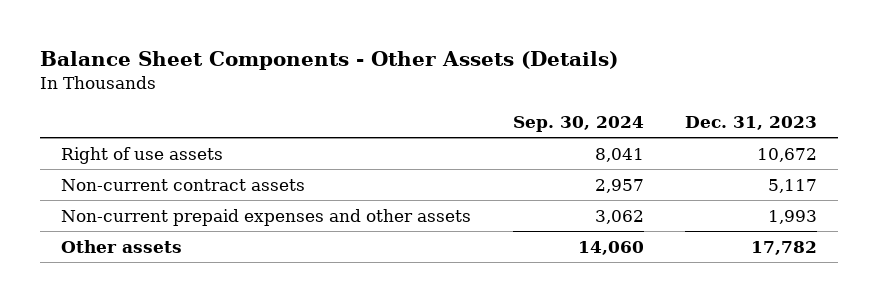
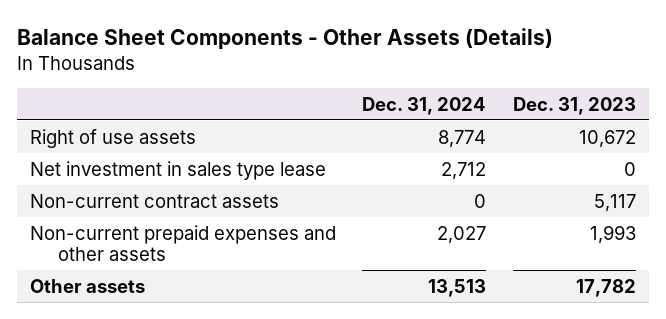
[512,115,644,132] Sep. 30, 2024 -> none
none -> [362,96,487,115] Dec. 31, 2024
none -> [30,160,327,180] Net investment in sales type lease

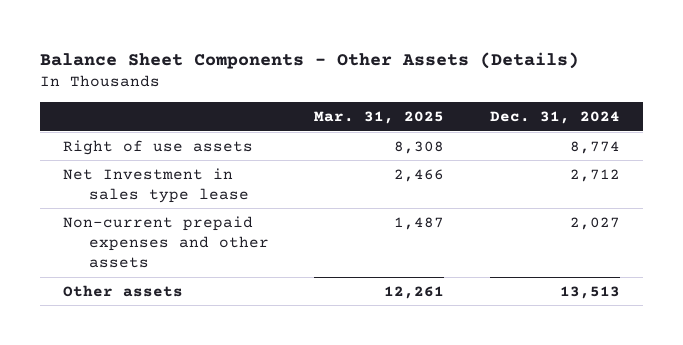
[512,96,636,115] Dec. 31, 2023 -> none
none -> [314,111,445,125] Mar. 31, 2025
[30,193,280,208] Non-current contract assets -> none
[30,160,327,180] Net investment in sales type lease -> [63,167,249,204] Net Investment in sales type lease

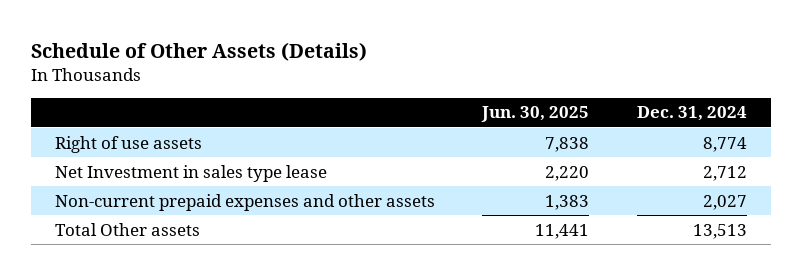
[40,52,580,70] Balance Sheet Components - Other Assets (Details) -> [31,41,368,61] Schedule of Other Assets (Details)
[314,111,445,125] Mar. 31, 2025 -> none
none -> [481,106,590,123] Jun. 30, 2025
[63,284,184,297] Other assets -> [54,222,200,236] Total Other assets

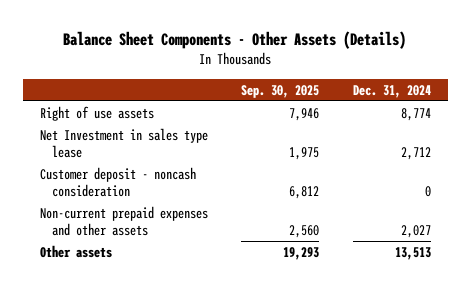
[31,41,368,61] Schedule of Other Assets (Details) -> [63,31,407,50] Balance Sheet Components - Other Assets (Details)
[481,106,590,123] Jun. 30, 2025 -> none
none -> [241,84,320,98] Sep. 30, 2025
none -> [39,167,196,198] Customer deposit - noncash consideration
[54,222,200,236] Total Other assets -> [39,245,112,259] Other assets

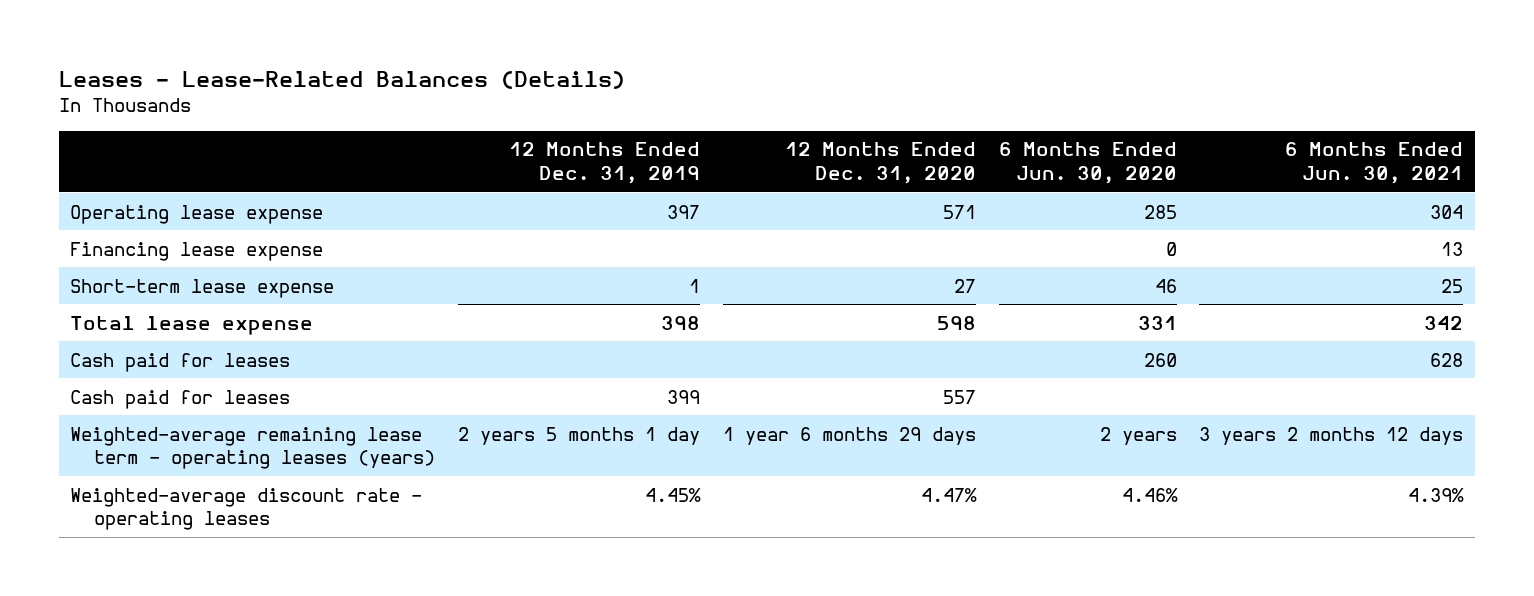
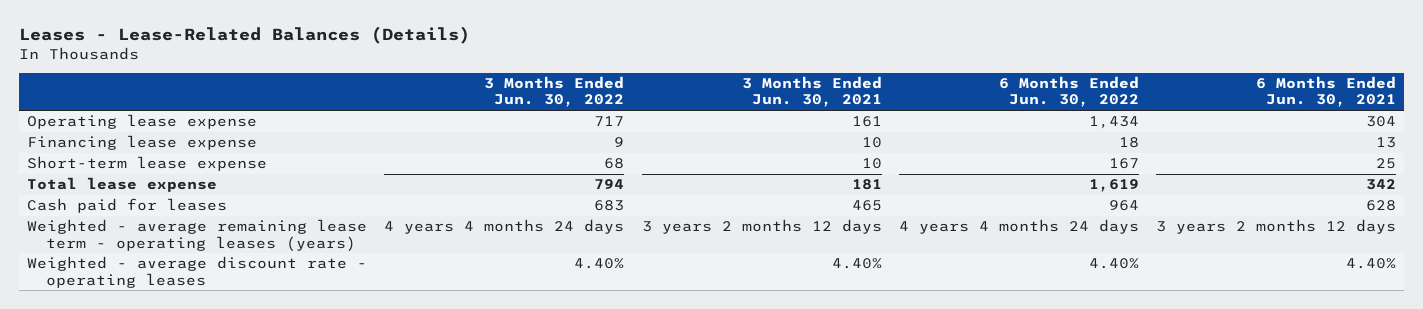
[508,142,700,185] 12 Months Ended Dec. 31, 2019 -> none
[784,142,976,185] 12 Months Ended Dec. 31, 2020 -> none
[998,142,1177,185] 6 Months Ended Jun. 30, 2020 -> none
none -> [484,76,625,108] 3 Months Ended Jun. 30, 2022
none -> [741,76,882,108] 3 Months Ended Jun. 30, 2021
none -> [998,76,1139,108] 6 Months Ended Jun. 30, 2022
[70,389,291,409] Cash paid for leases -> none
[70,426,435,470] Weighted-average remaining lease term - operating leases (years) -> [27,219,368,252] Weighted - average remaining lease term - operating leases (years)
[70,487,423,531] Weighted-average discount rate - operating leases -> [27,256,368,288] Weighted - average discount rate - operating leases
[1408,487,1465,502] 4.39% -> [1345,258,1396,270] 4.40%

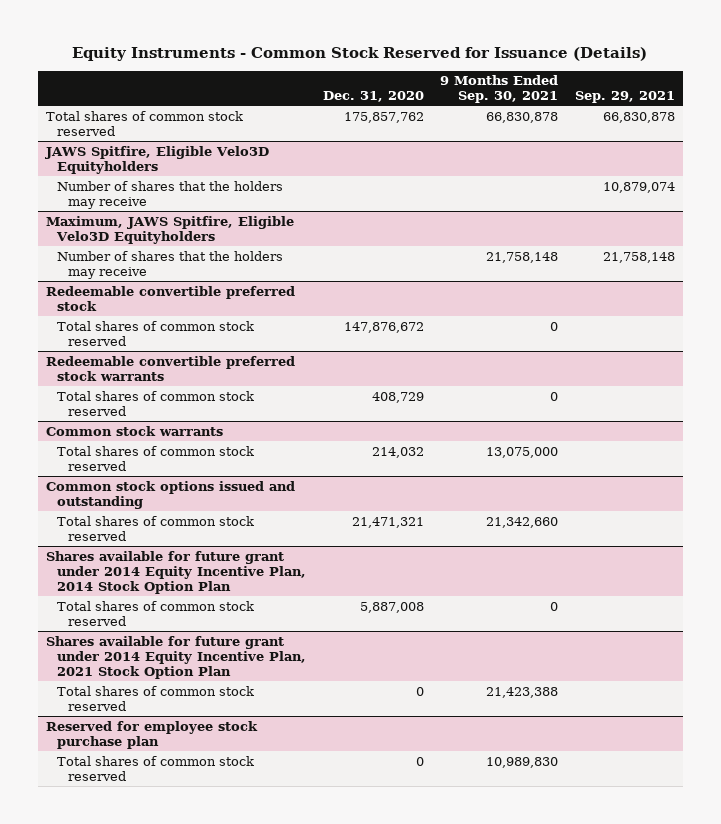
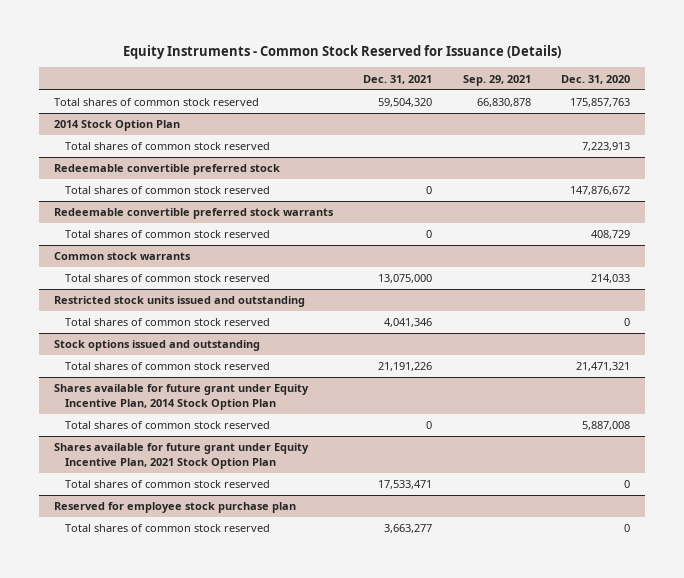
[440,75,559,104] 9 Months Ended Sep. 30, 2021 -> none
none -> [363,74,433,84] Dec. 31, 2021
[45,145,270,174] JAWS Spitfire, Eligible Velo3D Equityholders -> none
[56,180,283,209] Number of shares that the holders may receive -> none
[46,215,295,244] Maximum, JAWS Spitfire, Eligible Velo3D Equityholders -> none
[56,250,283,279] Number of shares that the holders may receive -> none
[343,111,424,123] 175,857,762 -> [569,98,630,108] 175,857,763
none -> [54,120,181,132] 2014 Stock Option Plan
none -> [65,142,271,151] Total shares of common stock reserved
[371,446,424,458] 214,032 -> [590,274,630,284] 214,033
none -> [54,296,306,308] Restricted stock units issued and outstanding
none -> [65,318,271,327] Total shares of common stock reserved
[46,480,296,509] Common stock options issued and outstanding -> [54,340,261,352] Stock options issued and outstanding
[46,550,306,594] Shares available for future grant under 2014 Equity Incentive Plan, 2014 Stock Option Plan -> [54,384,310,410] Shares available for future grant under Equity Incentive Plan, 2014 Stock Option Plan
[46,635,306,679] Shares available for future grant under 2014 Equity Incentive Plan, 2021 Stock Option Plan -> [54,443,310,469] Shares available for future grant under Equity Incentive Plan, 2021 Stock Option Plan

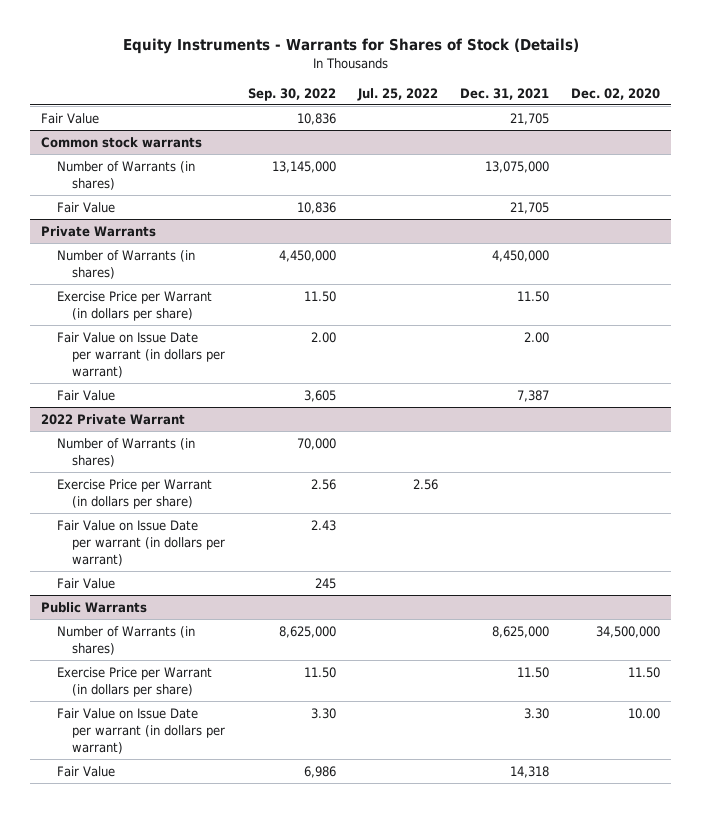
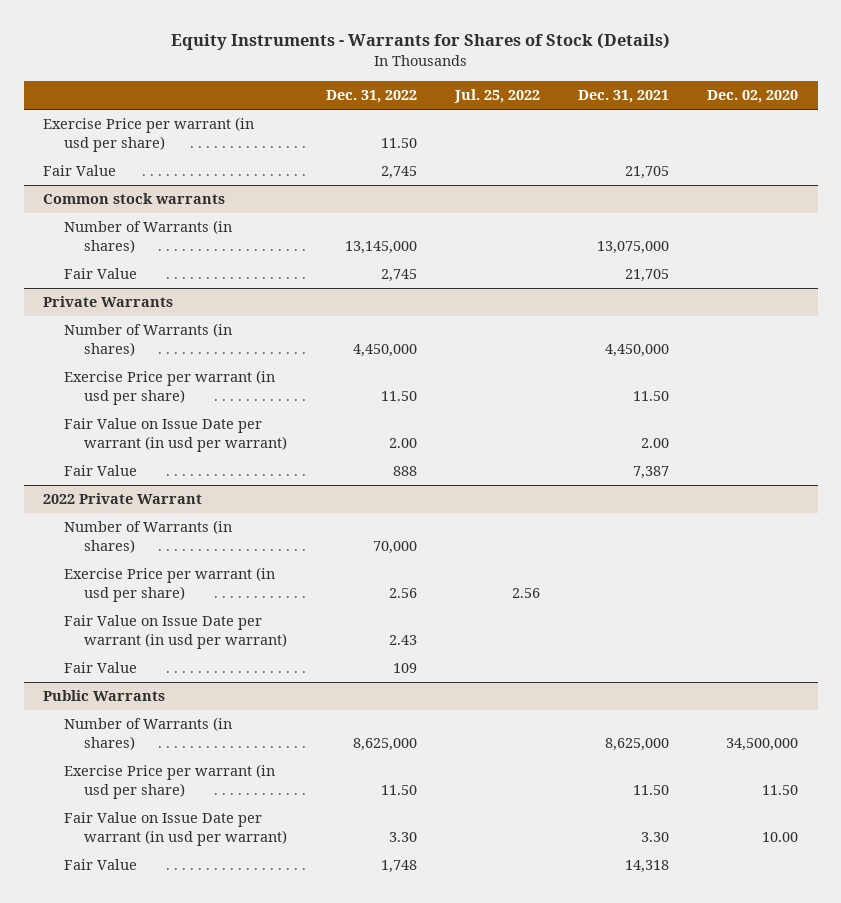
[247,87,336,101] Sep. 30, 2022 -> none
none -> [325,90,417,104] Dec. 31, 2022
none -> [43,117,255,153] Exercise Price per warrant (in usd per share)
[56,290,212,321] Exercise Price per Warrant (in dollars per share) -> [63,370,275,406] Exercise Price per warrant (in usd per share)
[56,331,226,378] Fair Value on Issue Date per warrant (in dollars per warrant) -> [63,418,288,453] Fair Value on Issue Date per warrant (in usd per warrant)
[56,478,212,509] Exercise Price per Warrant (in dollars per share) -> [63,567,275,603] Exercise Price per warrant (in usd per share)
[56,519,226,566] Fair Value on Issue Date per warrant (in dollars per warrant) -> [63,615,288,650] Fair Value on Issue Date per warrant (in usd per warrant)
[56,666,212,697] Exercise Price per Warrant (in dollars per share) -> [63,764,275,800] Exercise Price per warrant (in usd per share)
[56,707,226,754] Fair Value on Issue Date per warrant (in dollars per warrant) -> [63,812,288,847] Fair Value on Issue Date per warrant (in usd per warrant)

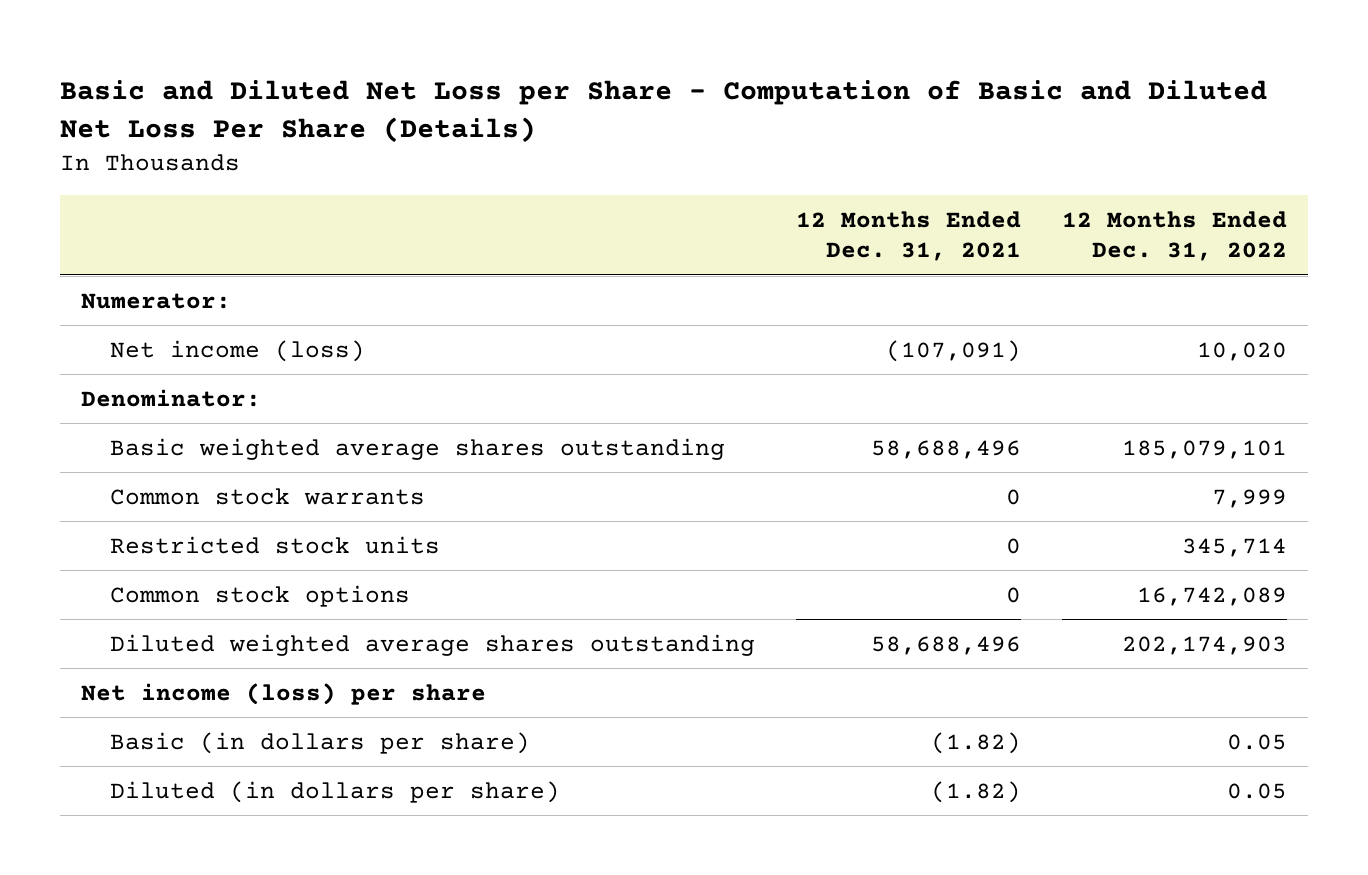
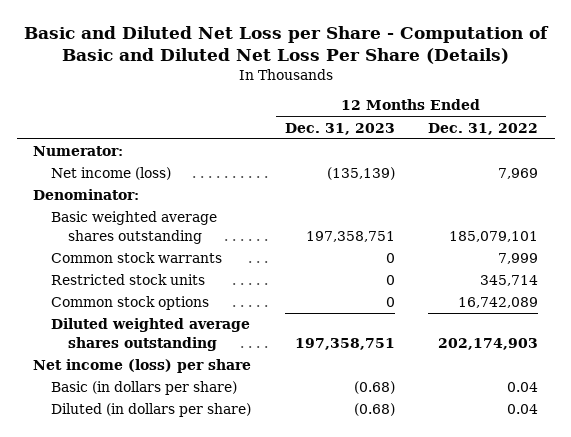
[796,210,1022,262] 12 Months Ended Dec. 31, 2021 -> none
none -> [284,122,395,135] Dec. 31, 2023
[1197,341,1288,361] 10,020 -> [497,168,538,180] 7,969
[1227,733,1288,750] 0.05 -> [506,382,538,393] 0.04
[1227,782,1288,799] 0.05 -> [506,404,538,415] 0.04

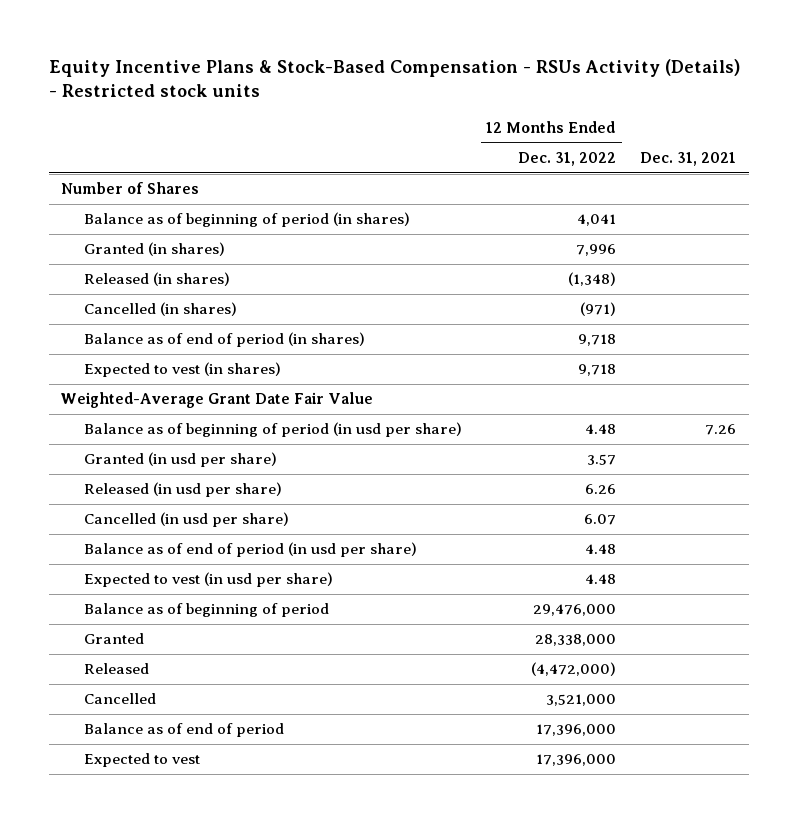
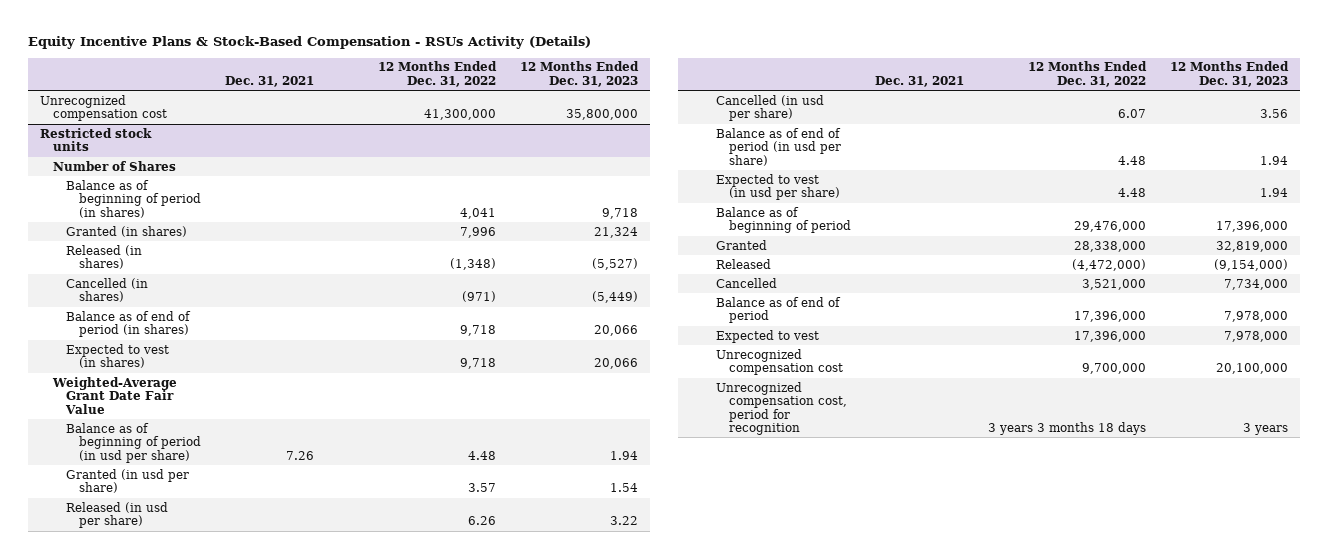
[48,58,740,97] Equity Incentive Plans & Stock-Based Compensation - RSUs Activity (Details) - Restricted stock units -> [28,36,592,50] Equity Incentive Plans & Stock-Based Compensation - RSUs Activity (Details)
none -> [519,61,639,87] 12 Months Ended Dec. 31, 2023
none -> [40,94,168,122] Unrecognized compensation cost
none -> [40,127,153,152] Restricted stock units
none -> [716,348,844,376] Unrecognized compensation cost
none -> [716,381,848,436] Unrecognized compensation cost, period for recognition

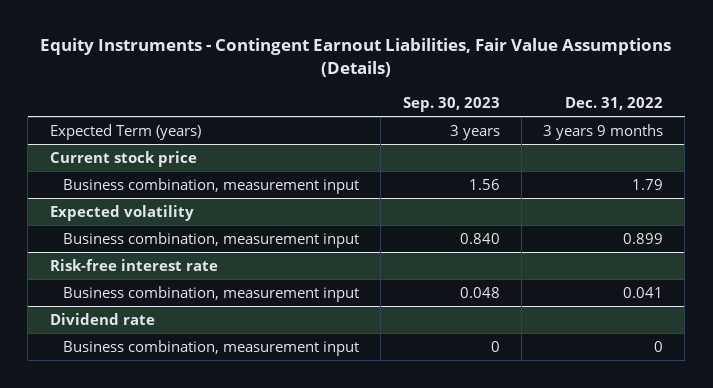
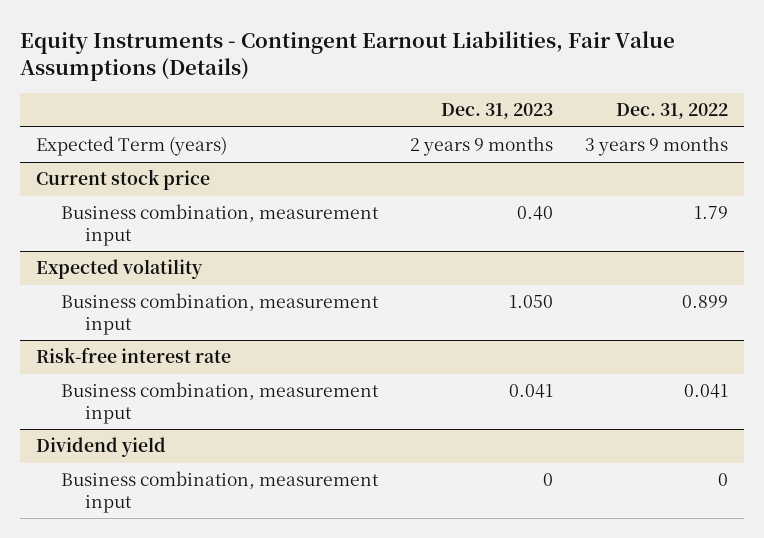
[402,96,500,112] Sep. 30, 2023 -> none
none -> [440,103,553,120] Dec. 31, 2023
[49,312,155,325] Dividend rate -> [36,437,167,458] Dividend yield

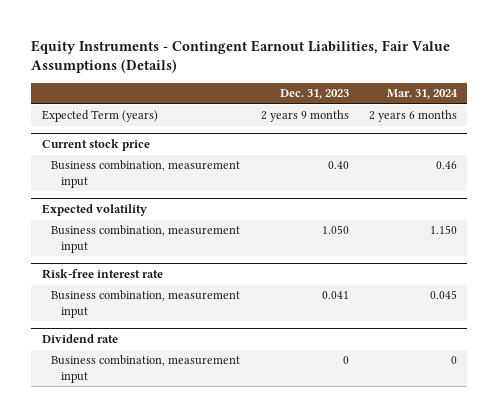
[616,103,729,120] Dec. 31, 2022 -> none
none -> [387,89,459,100] Mar. 31, 2024
[36,437,167,458] Dividend yield -> [41,334,118,344] Dividend rate

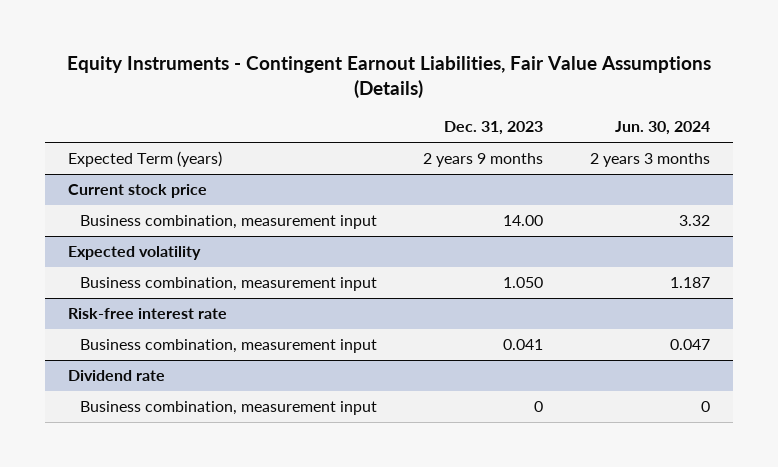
[387,89,459,100] Mar. 31, 2024 -> none
none -> [614,121,710,136] Jun. 30, 2024
[327,161,349,170] 0.40 -> [503,215,544,227] 14.00

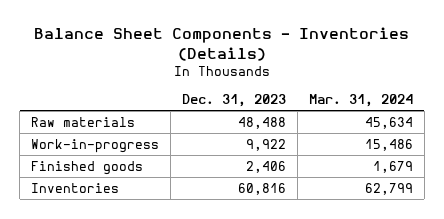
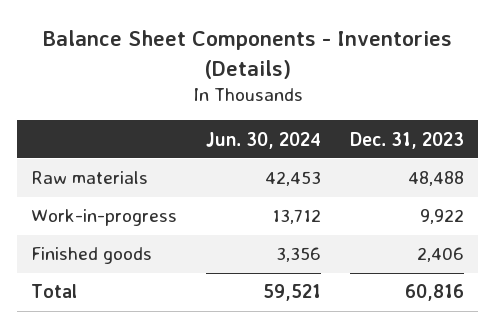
[308,93,413,107] Mar. 31, 2024 -> none
none -> [206,131,322,149] Jun. 30, 2024
[31,182,120,193] Inventories -> [31,284,78,299] Total

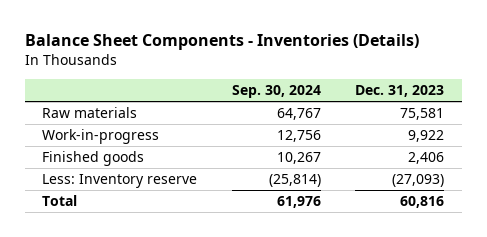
[206,131,322,149] Jun. 30, 2024 -> none
none -> [231,85,321,99] Sep. 30, 2024
[407,171,464,187] 48,488 -> [400,108,445,121] 75,581
none -> [42,174,198,189] Less: Inventory reserve

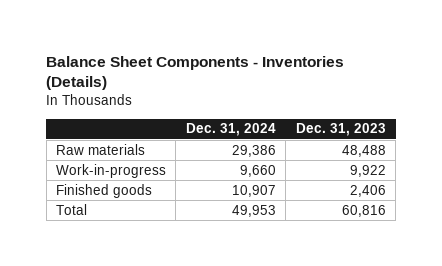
[231,85,321,99] Sep. 30, 2024 -> none
none -> [185,123,276,137] Dec. 31, 2024
[400,108,445,121] 75,581 -> [341,144,386,157] 48,488
[42,174,198,189] Less: Inventory reserve -> none

